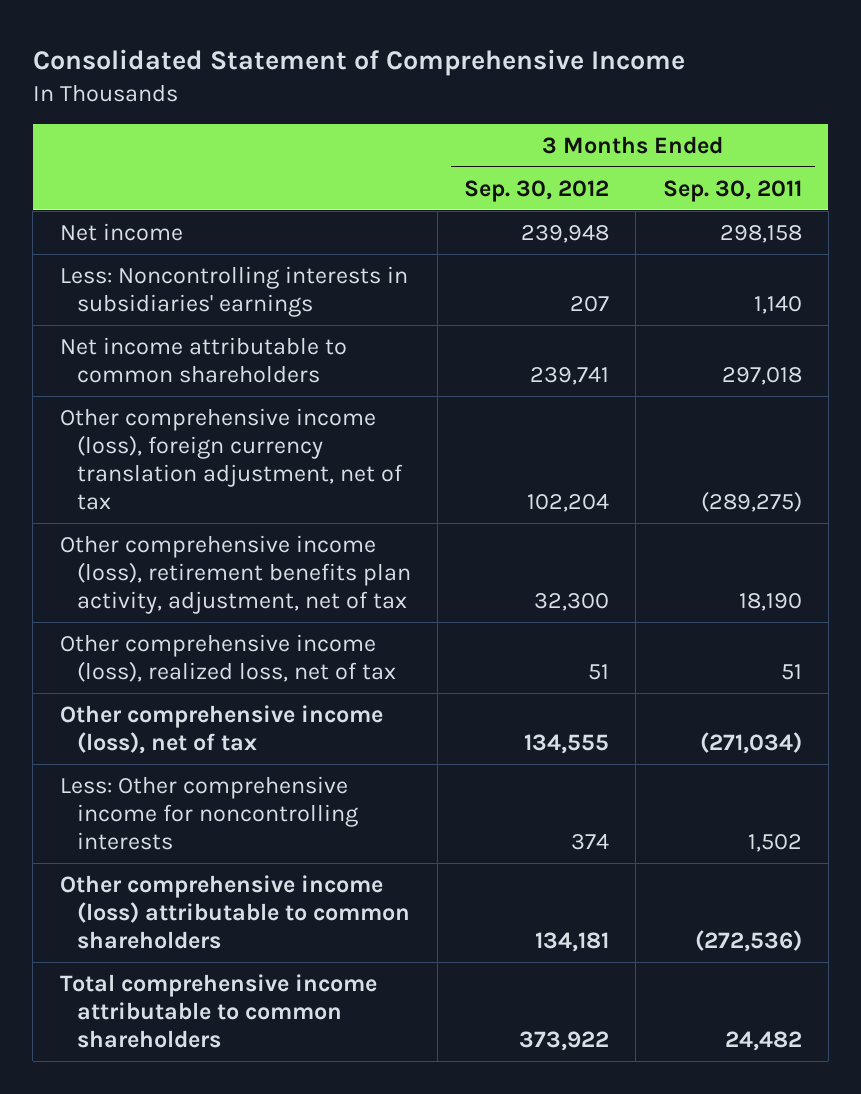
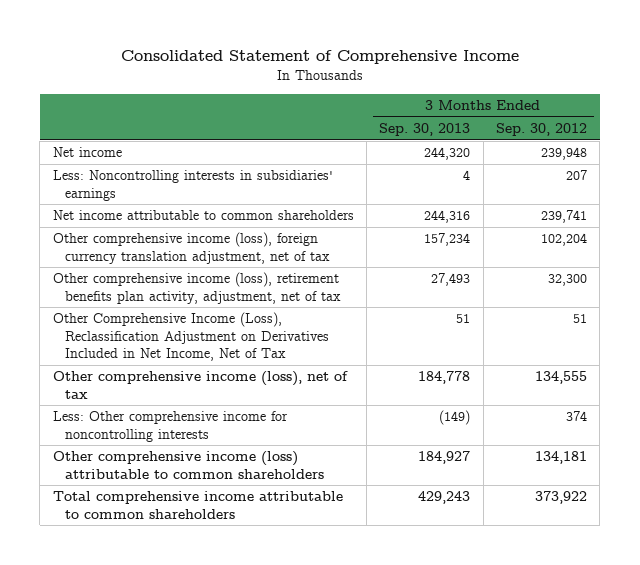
[662,179,802,202] Sep. 30, 2011 -> none
none -> [379,123,471,137] Sep. 30, 2013
[59,633,396,682] Other comprehensive income (loss), realized loss, net of tax -> [52,312,330,362] Other Comprehensive Income (Loss), Reclassification Adjustment on Derivatives Included in Net Income, Net of Tax

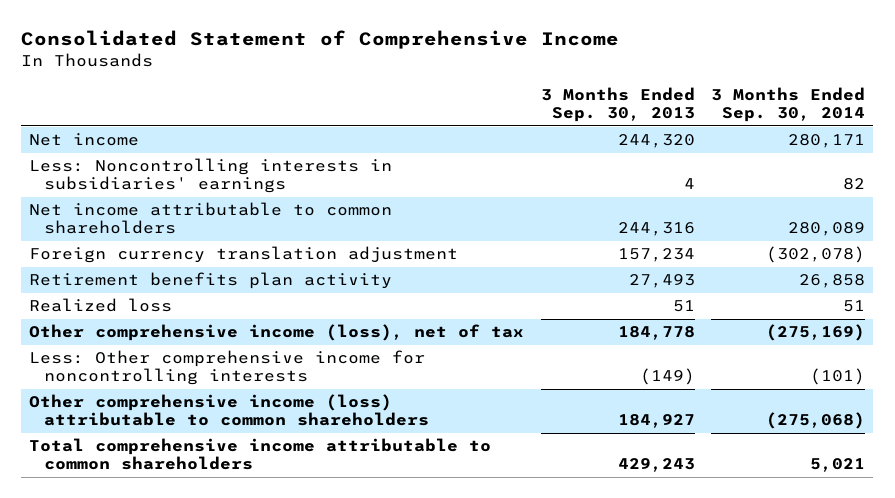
[496,123,588,137] Sep. 30, 2012 -> none
none -> [711,87,866,123] 3 Months Ended Sep. 30, 2014
[52,312,330,362] Other Comprehensive Income (Loss), Reclassification Adjustment on Derivatives Included in Net Income, Net of Tax -> none
[52,232,331,264] Other comprehensive income (loss), foreign currency translation adjustment, net of tax -> [29,246,459,264] Foreign currency translation adjustment
[52,272,342,304] Other comprehensive income (loss), retirement benefits plan activity, adjustment, net of tax -> [29,272,393,290] Retirement benefits plan activity
none -> [29,298,173,313] Realized loss

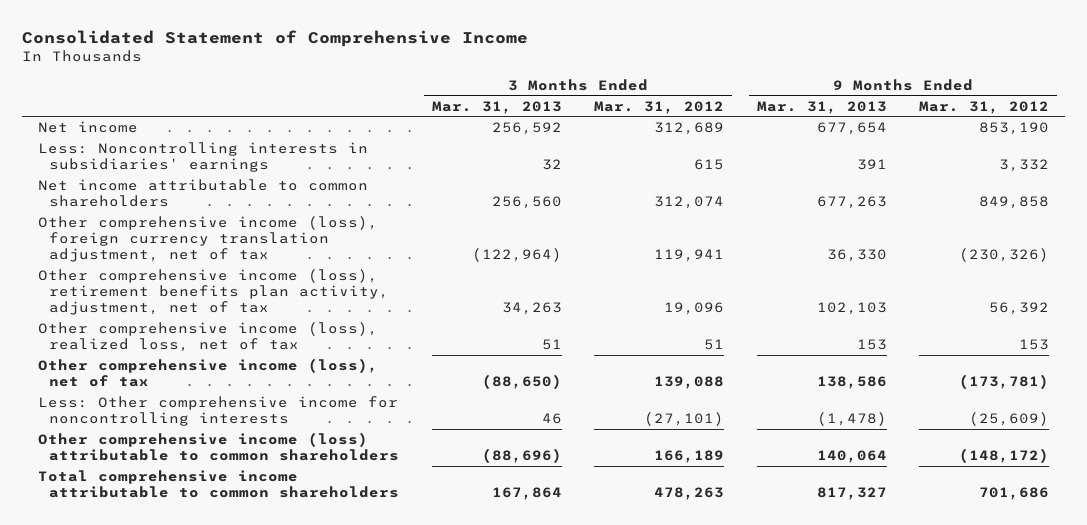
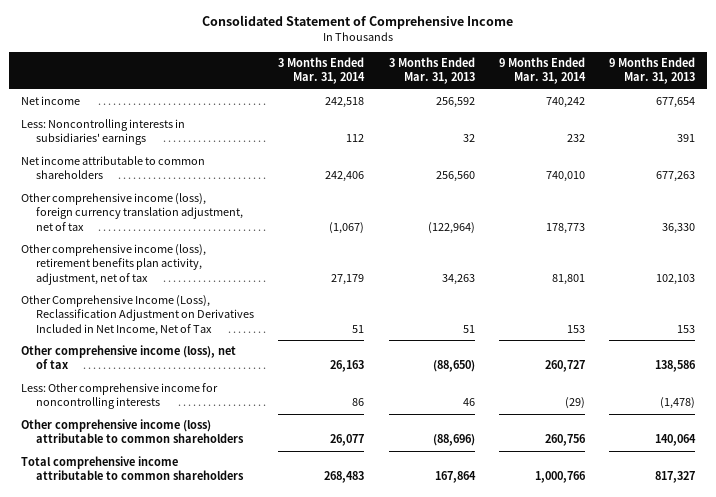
[594,100,725,114] Mar. 31, 2012 -> none
[919,100,1050,114] Mar. 31, 2012 -> none
none -> [278,57,366,85] 3 Months Ended Mar. 31, 2014
none -> [498,57,586,85] 9 Months Ended Mar. 31, 2014
[38,322,379,353] Other comprehensive income (loss), realized loss, net of tax -> [21,295,255,336] Other Comprehensive Income (Loss), Reclassification Adjustment on Derivatives Included in Net Income, Net of Tax

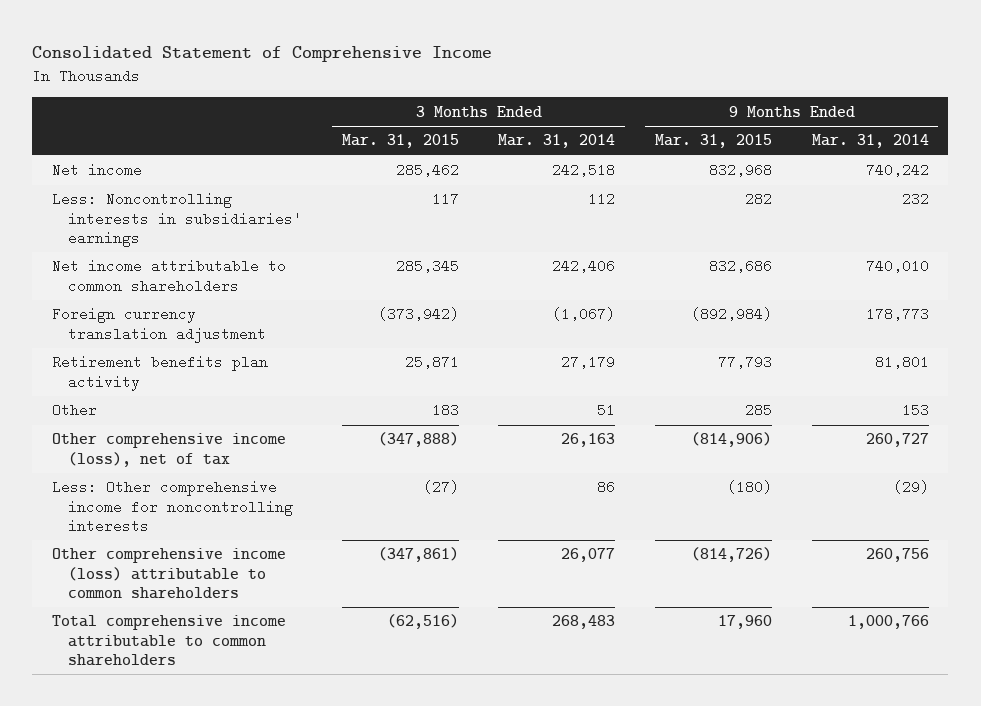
[388,57,475,85] 3 Months Ended Mar. 31, 2013 -> none
[608,57,695,85] 9 Months Ended Mar. 31, 2013 -> none
none -> [341,134,459,149] Mar. 31, 2015
none -> [654,134,772,149] Mar. 31, 2015
[21,193,244,231] Other comprehensive income (loss), foreign currency translation adjustment, net of tax -> [52,307,267,343] Foreign currency translation adjustment
[21,244,207,285] Other comprehensive income (loss), retirement benefits plan activity, adjustment, net of tax -> [52,355,269,391] Retirement benefits plan activity
[21,295,255,336] Other Comprehensive Income (Loss), Reclassification Adjustment on Derivatives Included in Net Income, Net of Tax -> [52,403,98,418] Other

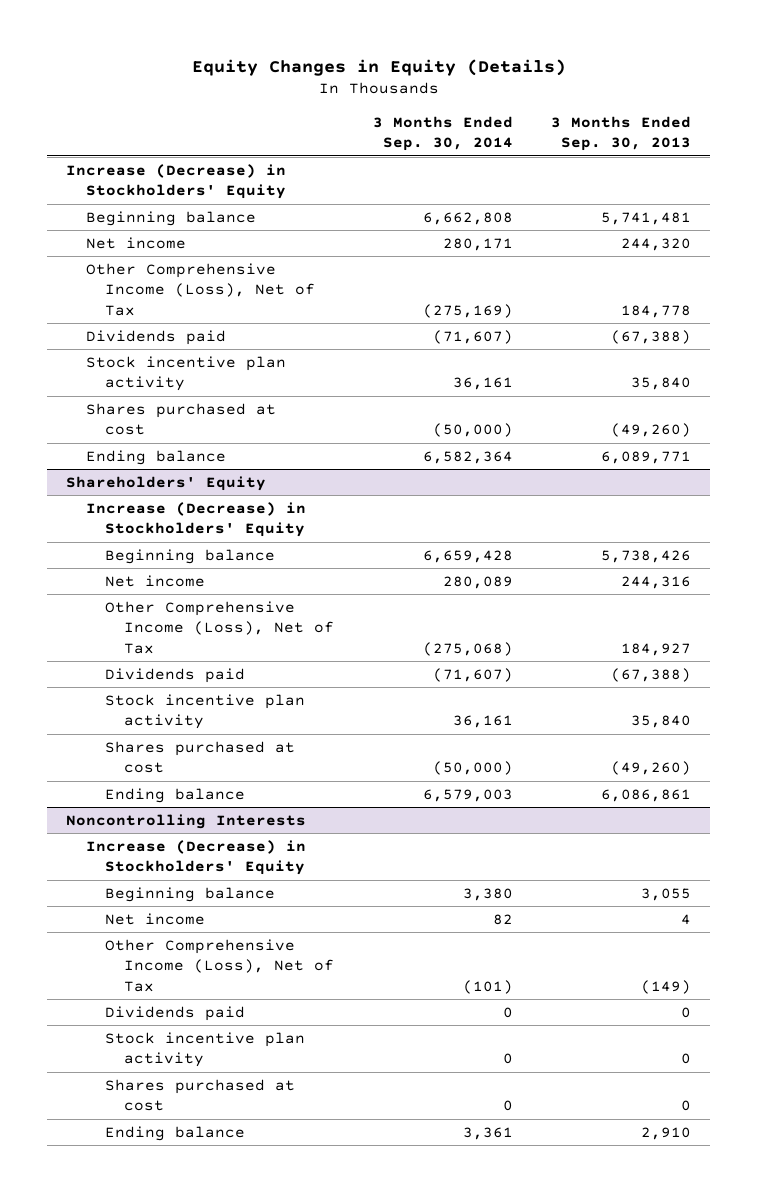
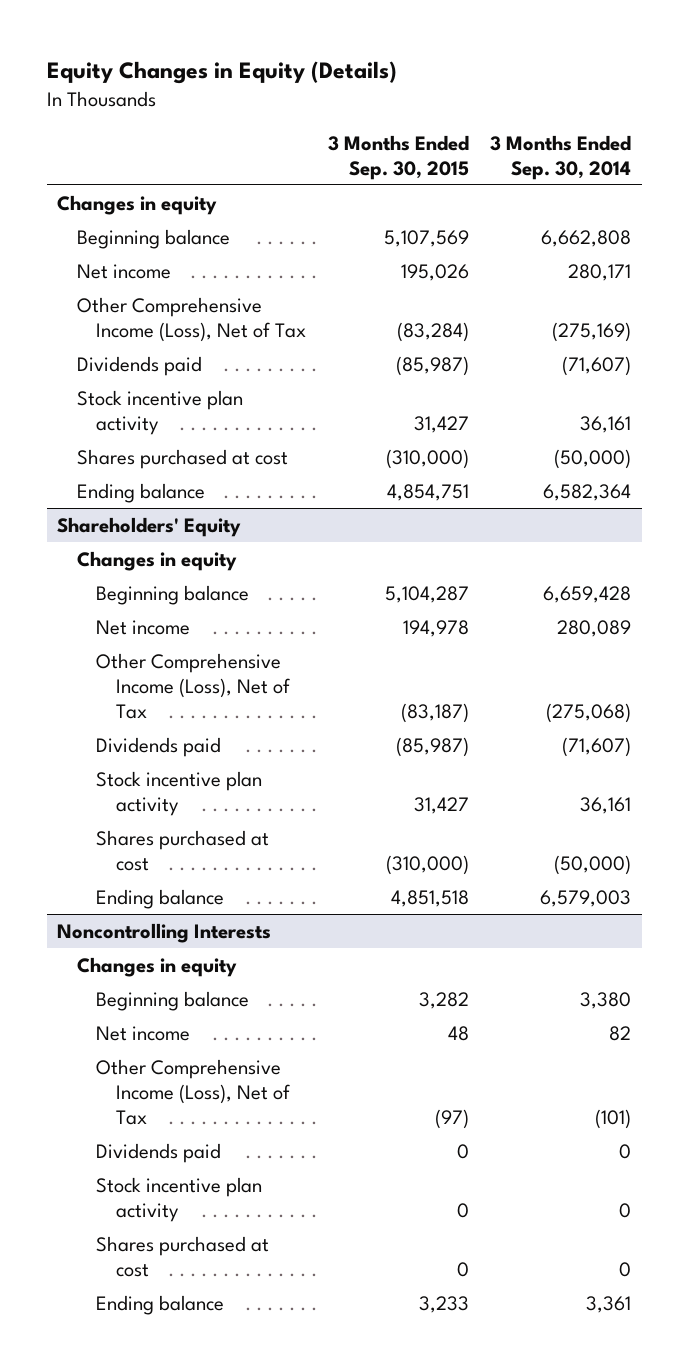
[550,116,691,152] 3 Months Ended Sep. 30, 2013 -> none
none -> [327,134,469,180] 3 Months Ended Sep. 30, 2015
[66,163,287,200] Increase (Decrease) in Stockholders' Equity -> [57,194,218,215] Changes in equity
[85,501,306,538] Increase (Decrease) in Stockholders' Equity -> [76,550,237,571] Changes in equity
[85,839,306,876] Increase (Decrease) in Stockholders' Equity -> [76,956,237,977] Changes in equity

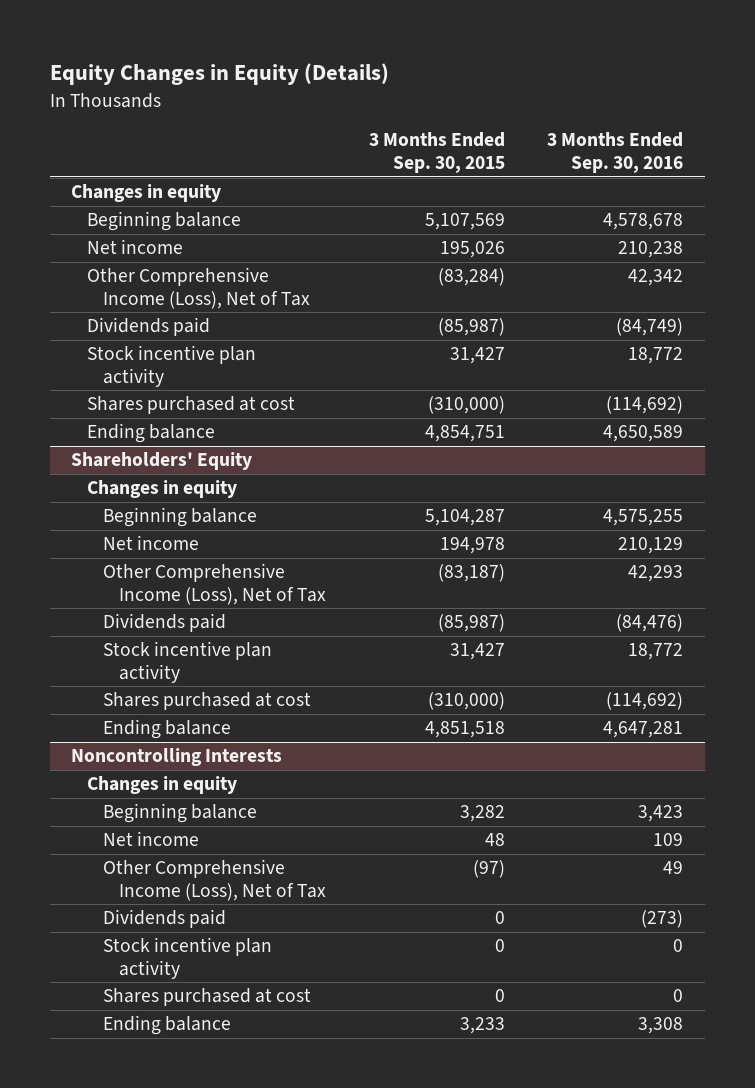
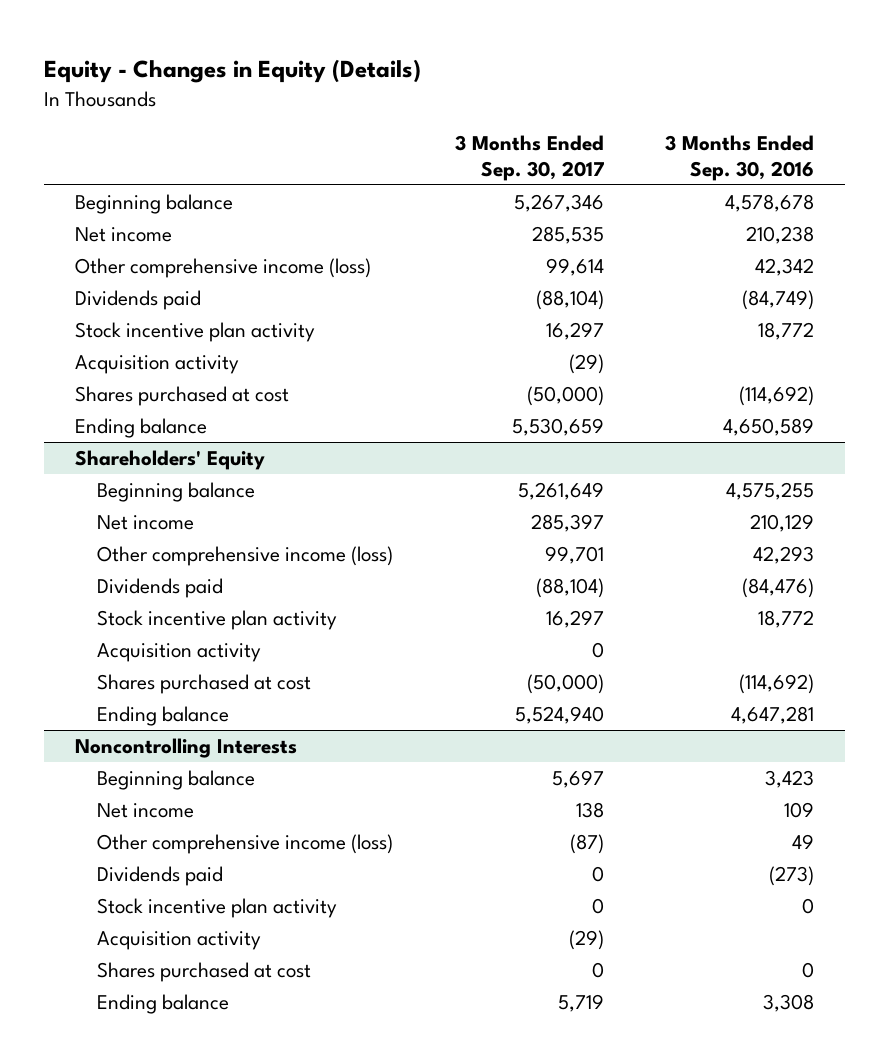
[49,63,389,86] Equity Changes in Equity (Details) -> [44,59,422,84] Equity - Changes in Equity (Details)
[368,132,505,174] 3 Months Ended Sep. 30, 2015 -> none
none -> [454,134,604,182] 3 Months Ended Sep. 30, 2017
[71,184,222,203] Changes in equity -> none
[87,267,311,310] Other Comprehensive Income (Loss), Net of Tax -> [74,257,371,278] Other comprehensive income (loss)
none -> [74,354,239,374] Acquisition activity
[87,480,238,499] Changes in equity -> none
[103,563,327,606] Other Comprehensive Income (Loss), Net of Tax -> [97,545,394,566] Other comprehensive income (loss)
none -> [97,642,262,662] Acquisition activity
[87,776,238,795] Changes in equity -> none
[103,859,327,902] Other Comprehensive Income (Loss), Net of Tax -> [97,833,394,854] Other comprehensive income (loss)
none -> [97,930,262,950] Acquisition activity

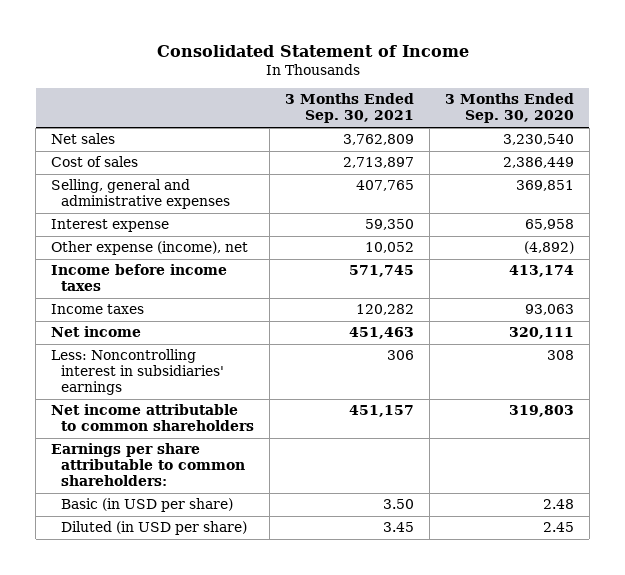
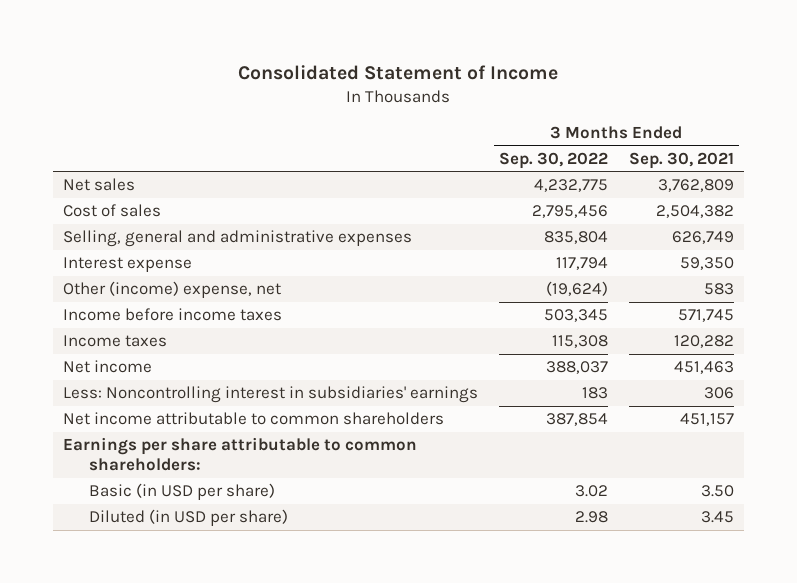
[444,93,574,124] 3 Months Ended Sep. 30, 2020 -> none
none -> [498,151,608,169] Sep. 30, 2022
[342,157,414,169] 2,713,897 -> [655,205,734,219] 2,504,382
[355,180,414,192] 407,765 -> [671,231,734,245] 626,749
[51,241,249,256] Other expense (income), net -> [63,281,282,299] Other (income) expense, net
[364,242,414,254] 10,052 -> [703,283,734,296] 583

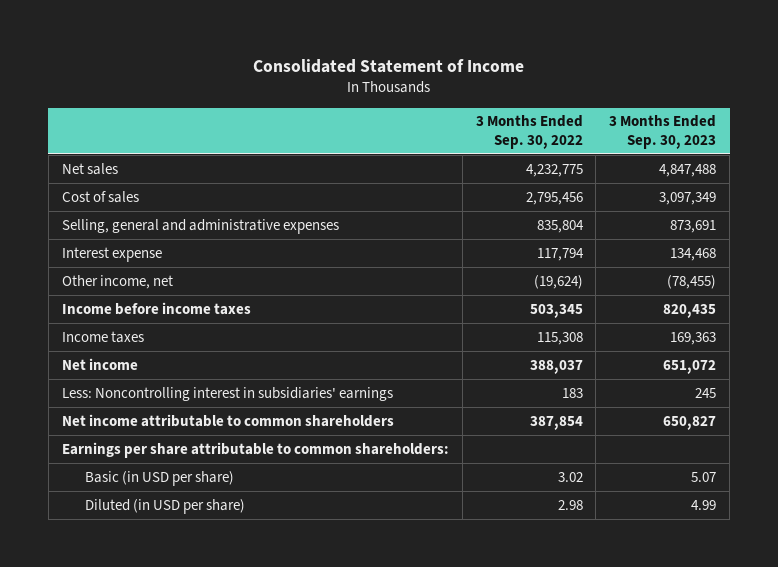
[628,151,734,169] Sep. 30, 2021 -> none
none -> [609,115,717,149] 3 Months Ended Sep. 30, 2023
[63,281,282,299] Other (income) expense, net -> [61,274,173,289] Other income, net

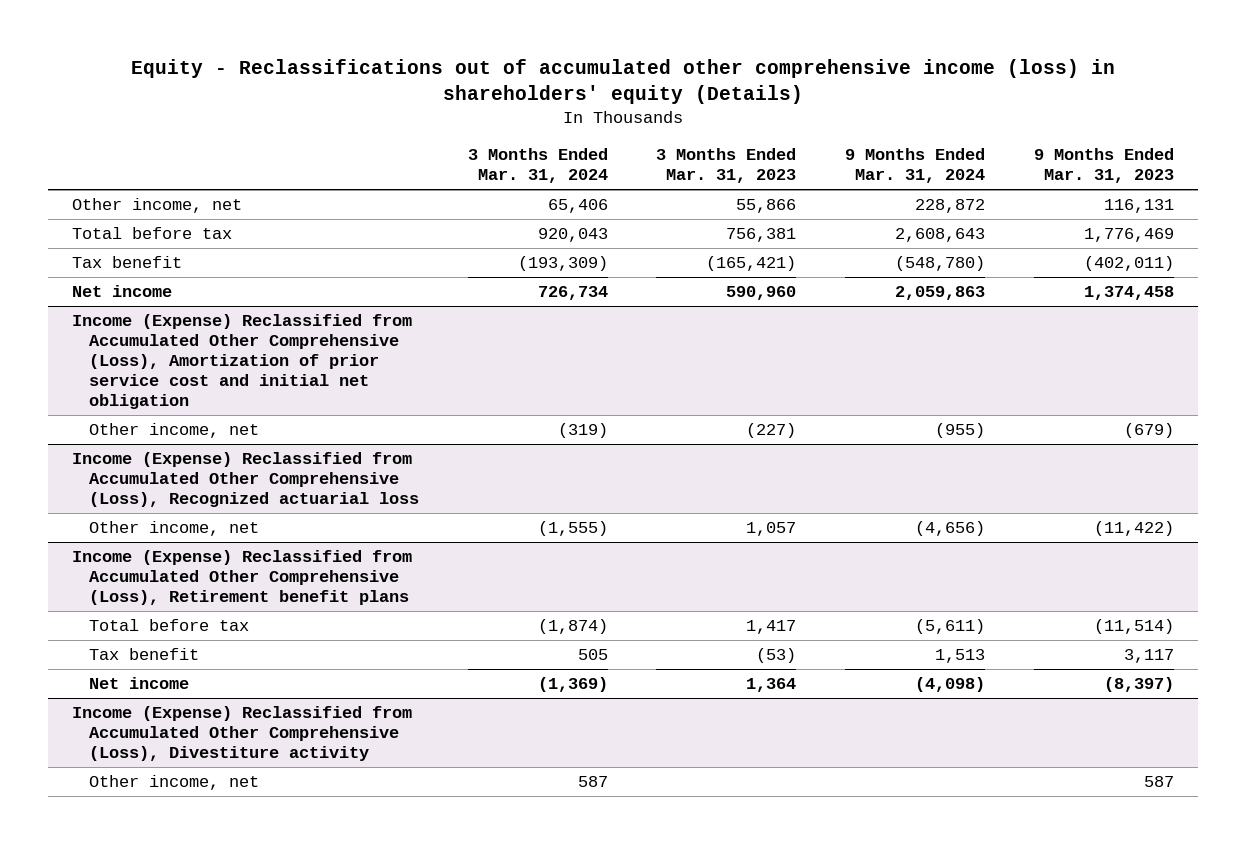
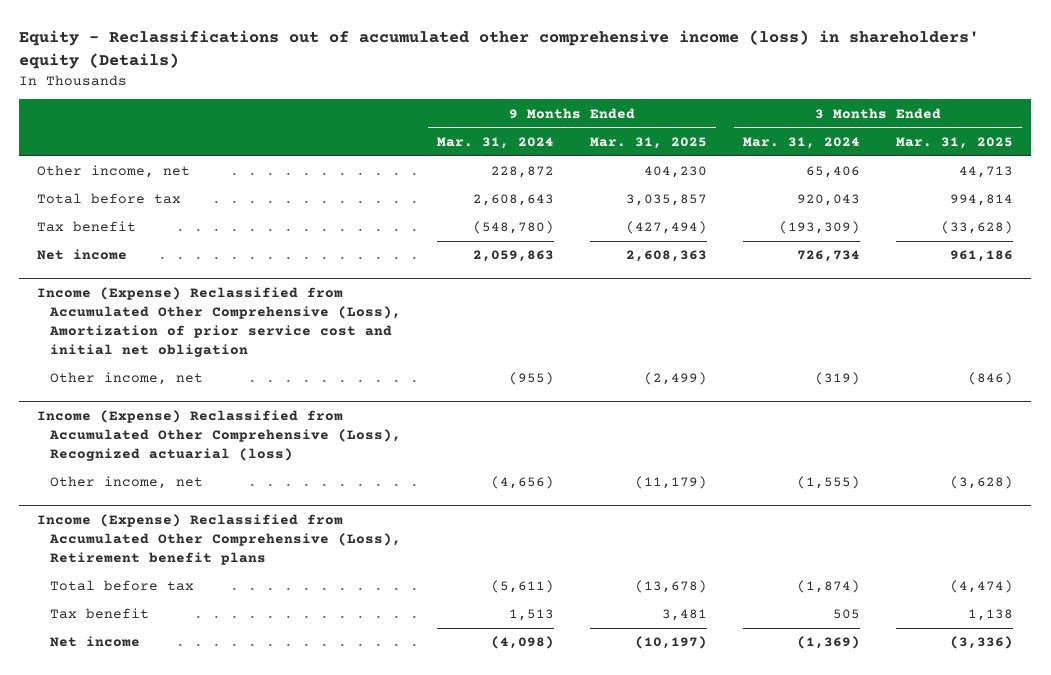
[656,148,797,184] 3 Months Ended Mar. 31, 2023 -> none
[1033,148,1174,184] 9 Months Ended Mar. 31, 2023 -> none
none -> [589,136,707,149] Mar. 31, 2025
none -> [896,136,1014,149] Mar. 31, 2025
[71,452,420,508] Income (Expense) Reclassified from Accumulated Other Comprehensive (Loss), Recognized actuarial loss -> [37,409,401,462] Income (Expense) Reclassified from Accumulated Other Comprehensive (Loss), Recognized actuarial (loss)
[71,706,412,762] Income (Expense) Reclassified from Accumulated Other Comprehensive (Loss), Divestiture activity -> none
[89,775,260,791] Other income, net -> none

